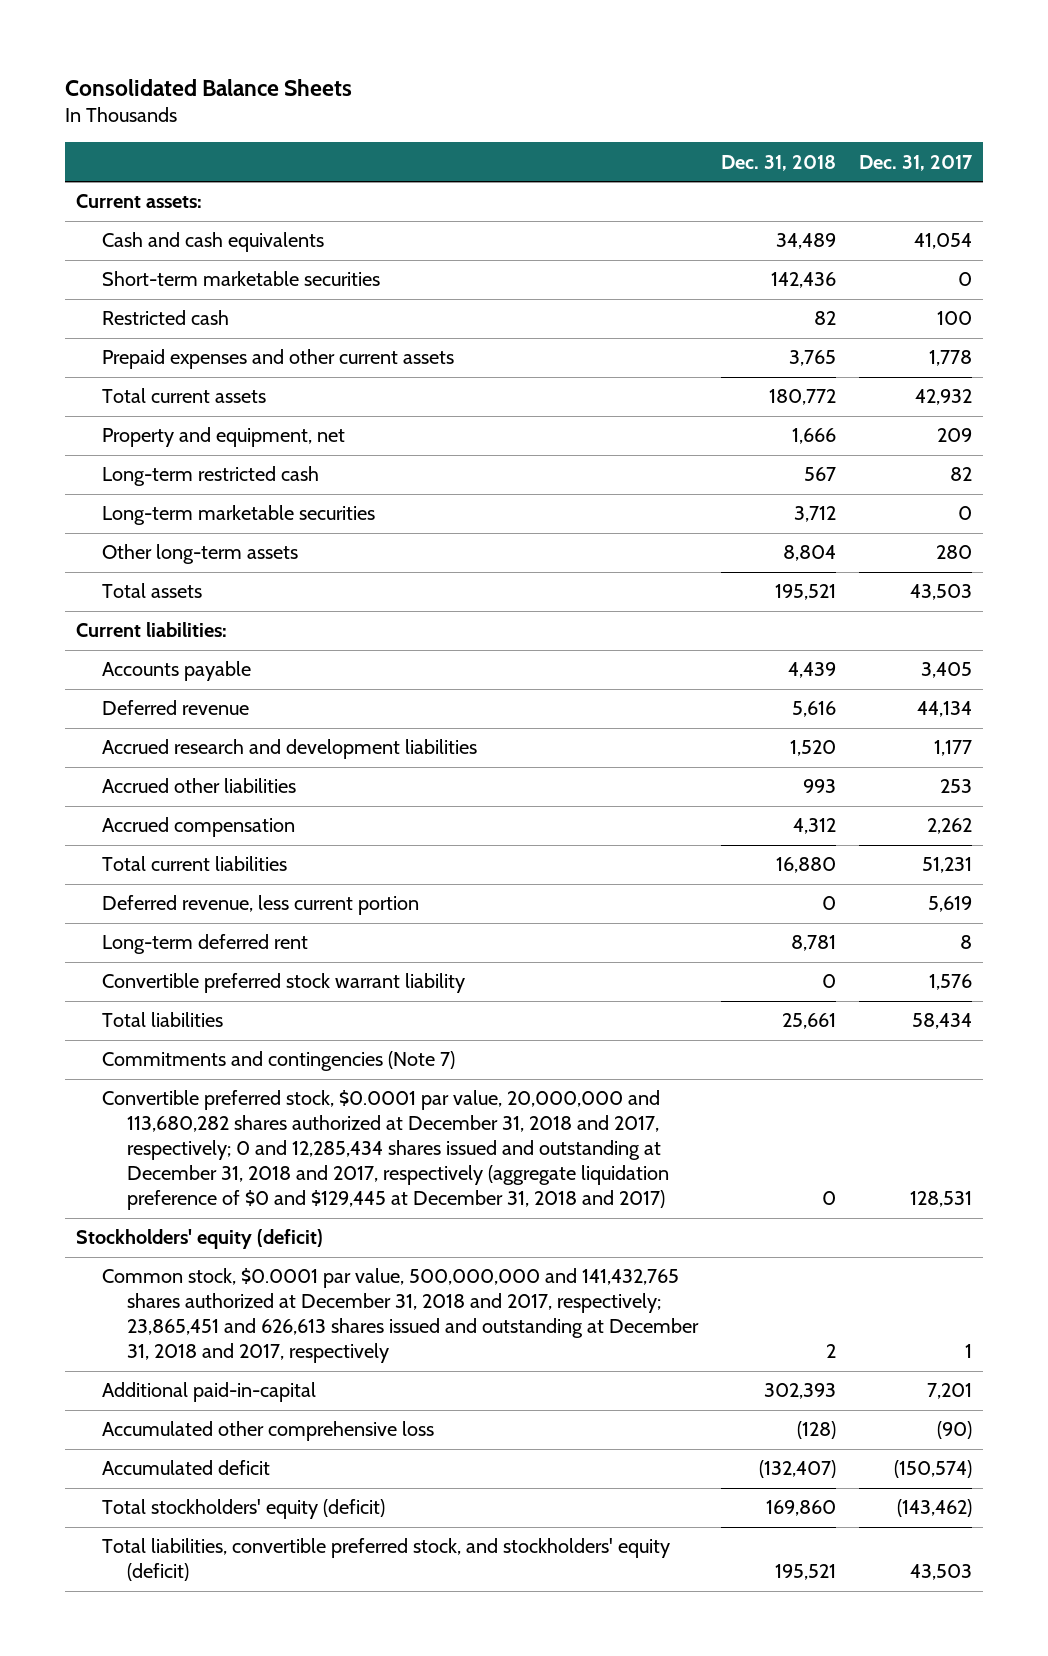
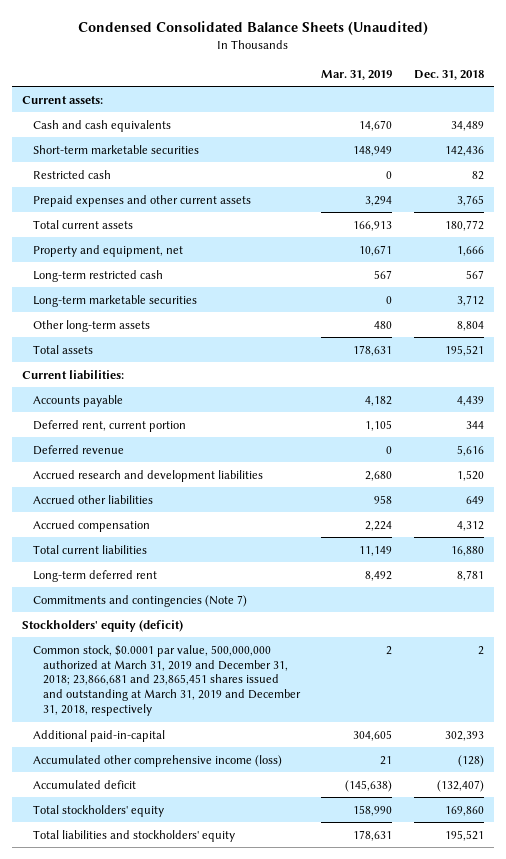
[64,78,352,96] Consolidated Balance Sheets -> [78,20,429,35] Condensed Consolidated Balance Sheets (Unaudited)
[859,154,974,171] Dec. 31, 2017 -> none
none -> [321,69,393,80] Mar. 31, 2019
none -> [32,419,186,432] Deferred rent, current portion
[803,779,837,794] 993 -> [465,495,484,504] 649
[101,895,419,916] Deferred revenue, less current portion -> none
[101,973,465,994] Convertible preferred stock warrant liability -> none
[101,1012,223,1028] Total liabilities -> none
[101,1090,670,1211] Convertible preferred stock, $0.0001 par value, 20,000,000 and 113,680,282 shares authorized at December 31, 2018 and 2017, respectively; 0 and 12,285,434 shares issued and outstanding at December 31, 2018 and 2017, respectively (aggregate liquidation preference of $0 and $129,445 at December 31, 2018 and 2017) -> none
[101,1268,700,1364] Common stock, $0.0001 par value, 500,000,000 and 141,432,765 shares authorized at December 31, 2018 and 2017, respectively; 23,865,451 and 626,613 shares issued and outstanding at December 31, 2018 and 2017, respectively -> [32,644,302,717] Common stock, $0.0001 par value, 500,000,000 authorized at March 31, 2019 and December 31, 2018; 23,866,681 and 23,865,451 shares issued and outstanding at March 31, 2019 and December 31, 2018, respectively
[101,1421,434,1442] Accumulated other comprehensive loss -> [32,754,282,767] Accumulated other comprehensive income (loss)
[101,1499,385,1520] Total stockholders' equity (deficit) -> [32,804,164,817] Total stockholders' equity
[101,1538,670,1582] Total liabilities, convertible preferred stock, and stockholders' equity (deficit) -> [32,829,235,842] Total liabilities and stockholders' equity

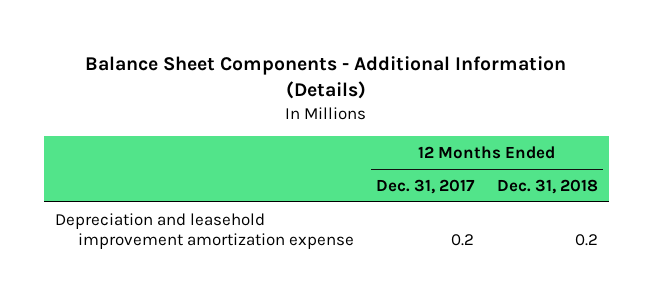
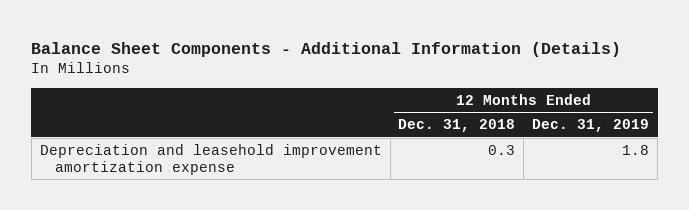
[376,178,476,194] Dec. 31, 2017 -> none
none -> [532,119,650,133] Dec. 31, 2019
[574,234,598,247] 0.2 -> [488,145,516,156] 0.3

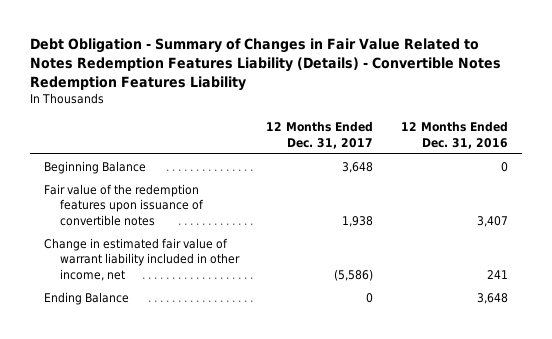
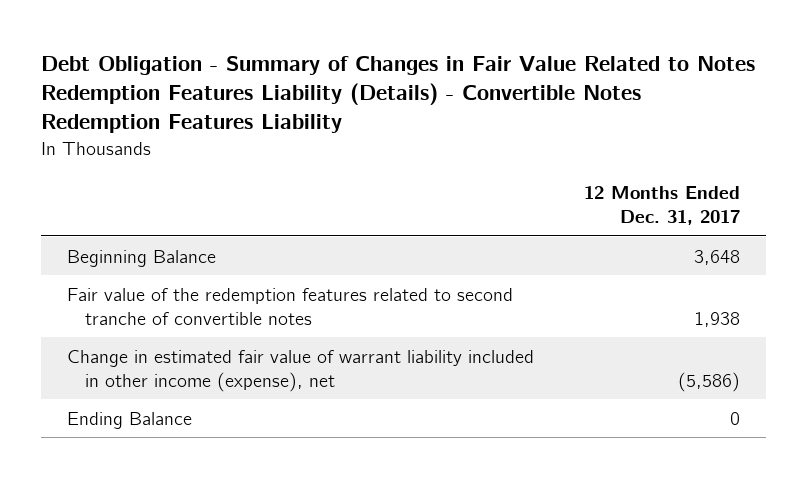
[401,121,509,149] 12 Months Ended Dec. 31, 2016 -> none
[44,183,204,227] Fair value of the redemption features upon issuance of convertible notes -> [66,287,513,325] Fair value of the redemption features related to second tranche of convertible notes
[44,237,240,282] Change in estimated fair value of warrant liability included in other income, net -> [66,349,534,392] Change in estimated fair value of warrant liability included in other income (expense), net

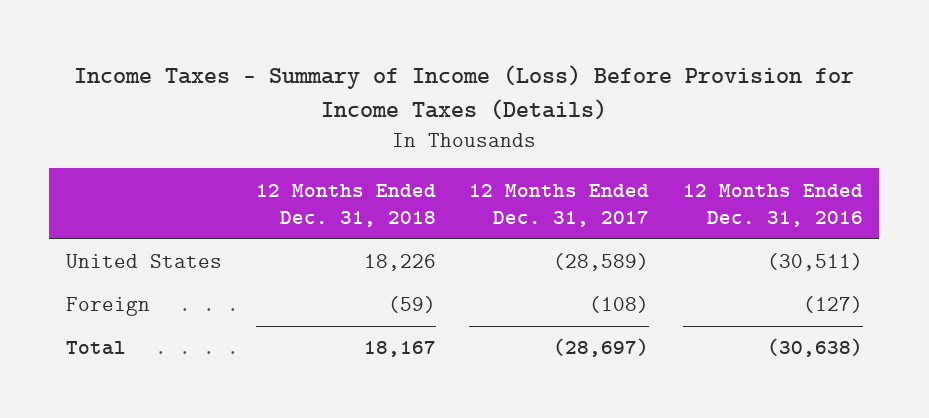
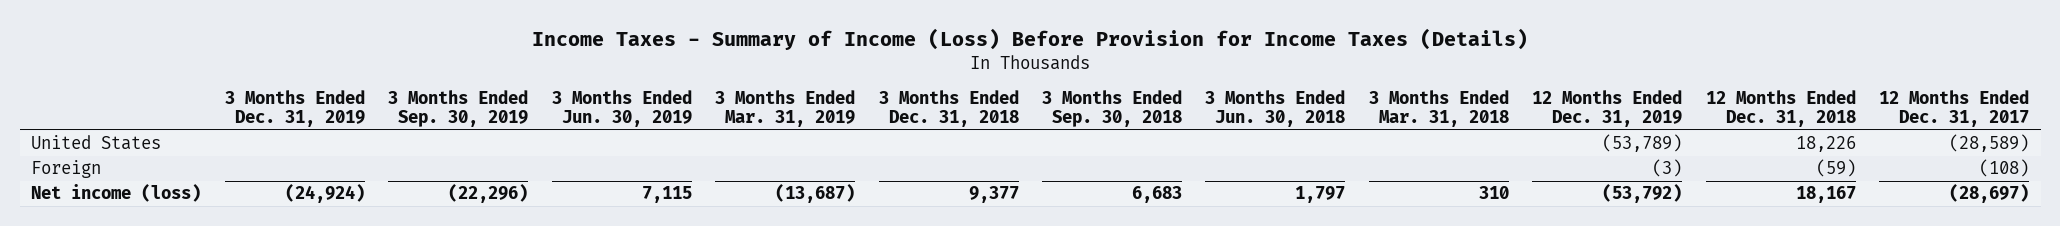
[682,183,863,227] 12 Months Ended Dec. 31, 2016 -> none
none -> [224,89,365,128] 3 Months Ended Dec. 31, 2019
none -> [388,89,529,128] 3 Months Ended Sep. 30, 2019
none -> [551,89,692,128] 3 Months Ended Jun. 30, 2019
none -> [715,89,856,128] 3 Months Ended Mar. 31, 2019
none -> [878,89,1019,128] 3 Months Ended Dec. 31, 2018
none -> [1041,89,1182,128] 3 Months Ended Sep. 30, 2018
none -> [1205,89,1346,128] 3 Months Ended Jun. 30, 2018
none -> [1368,89,1509,128] 3 Months Ended Mar. 31, 2018
none -> [1532,89,1683,128] 12 Months Ended Dec. 31, 2019
[66,341,127,356] Total -> [31,184,202,203] Net income (loss)

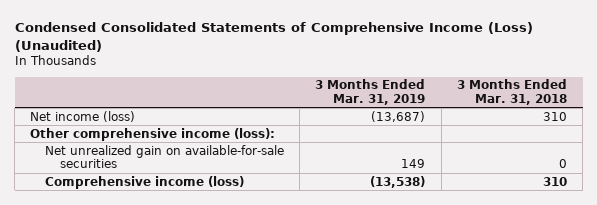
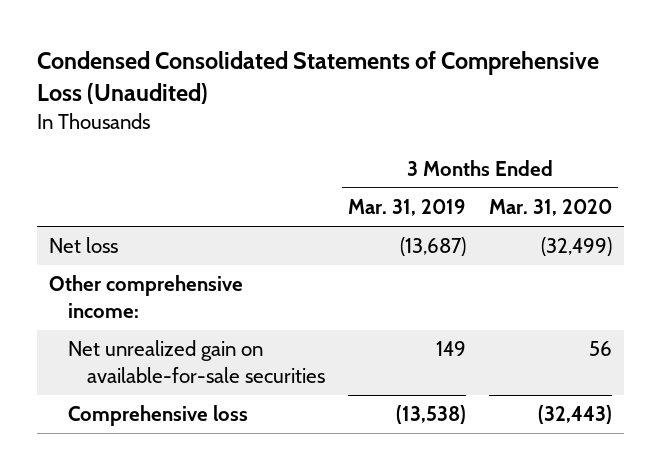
[14,22,533,52] Condensed Consolidated Statements of Comprehensive Income (Loss) (Unaudited) -> [37,51,600,105] Condensed Consolidated Statements of Comprehensive Loss (Unaudited)
[456,79,567,105] 3 Months Ended Mar. 31, 2018 -> none
none -> [489,199,613,217] Mar. 31, 2020
[30,110,136,122] Net income (loss) -> [48,237,118,254] Net loss
[30,127,276,141] Other comprehensive income (loss): -> [48,275,243,319] Other comprehensive income:
[44,175,244,189] Comprehensive income (loss) -> [68,405,249,427] Comprehensive loss

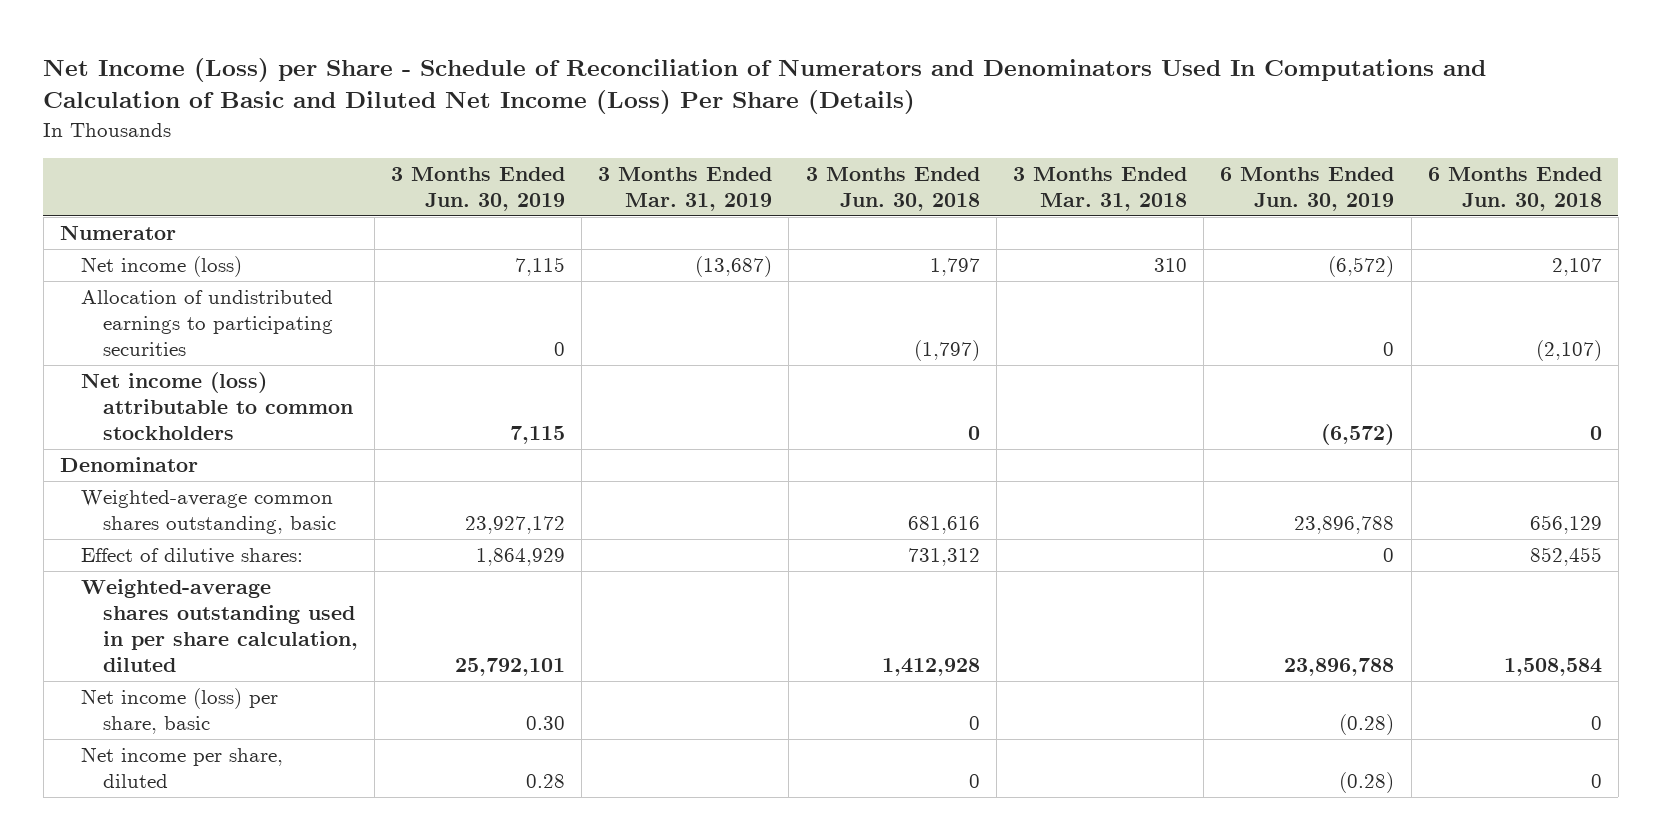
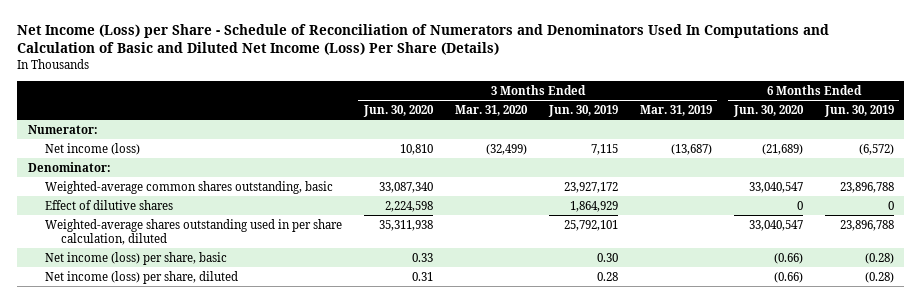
[805,167,980,211] 3 Months Ended Jun. 30, 2018 -> none
[1013,167,1188,211] 3 Months Ended Mar. 31, 2018 -> none
[1427,167,1602,211] 6 Months Ended Jun. 30, 2018 -> none
none -> [362,104,434,117] Jun. 30, 2020
none -> [454,104,528,116] Mar. 31, 2020
none -> [732,104,804,117] Jun. 30, 2020
[59,225,176,241] Numerator -> [28,124,99,134] Numerator:
[81,290,334,357] Allocation of undistributed earnings to participating securities -> none
[81,372,353,441] Net income (loss) attributable to common stockholders -> none
[59,457,198,473] Denominator -> [28,161,112,172] Denominator:
[81,548,304,565] Effect of dilutive shares: -> [44,199,173,210] Effect of dilutive shares
[81,747,284,789] Net income per share, diluted -> [44,270,238,284] Net income (loss) per share, diluted

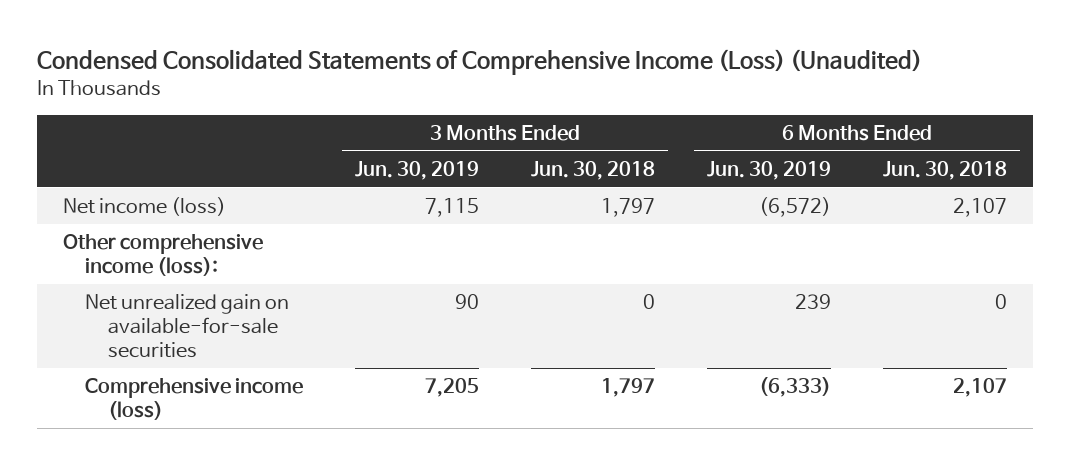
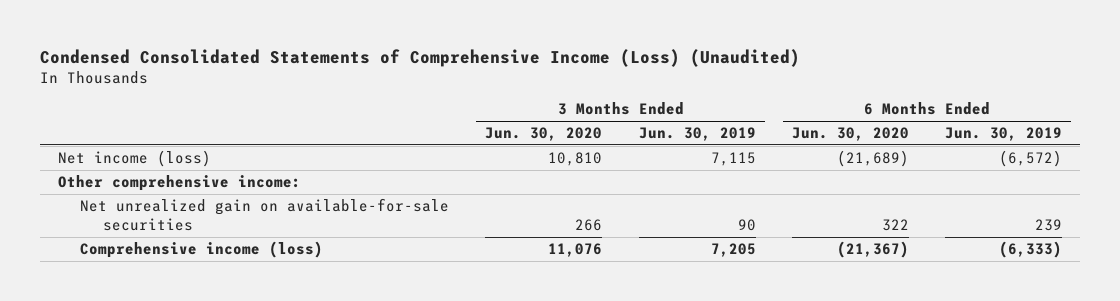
[531,161,656,181] Jun. 30, 2018 -> none
[883,161,1008,181] Jun. 30, 2018 -> none
none -> [485,127,603,142] Jun. 30, 2020
none -> [792,127,910,142] Jun. 30, 2020
[62,234,263,277] Other comprehensive income (loss): -> [57,175,301,192] Other comprehensive income:

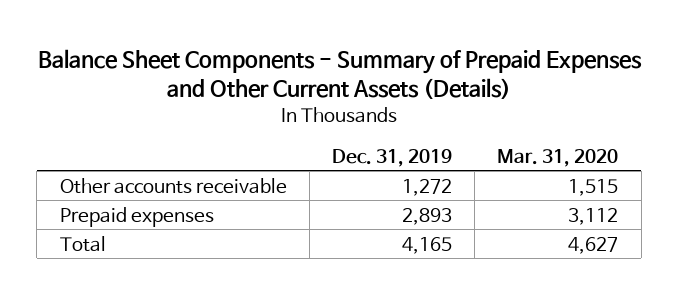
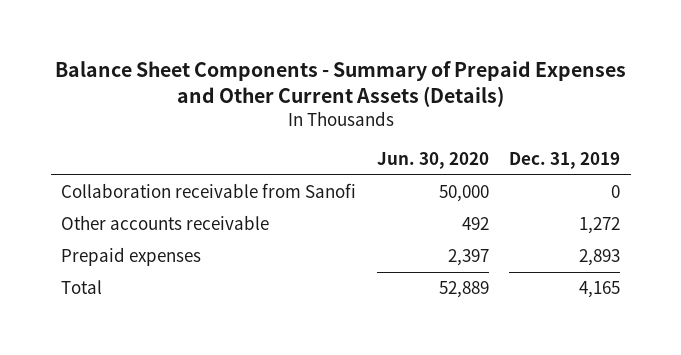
[497,148,619,167] Mar. 31, 2020 -> none
none -> [376,151,489,169] Jun. 30, 2020
none -> [61,183,357,199] Collaboration receivable from Sanofi

